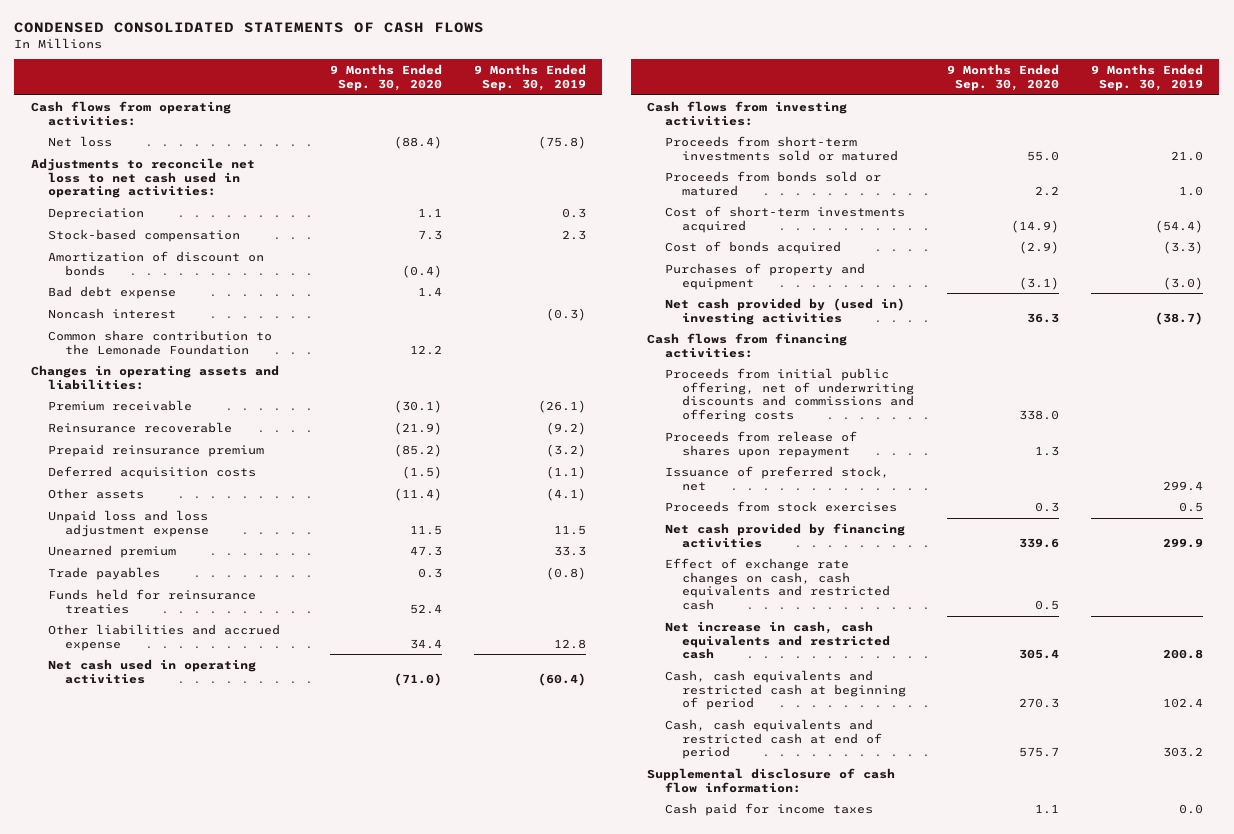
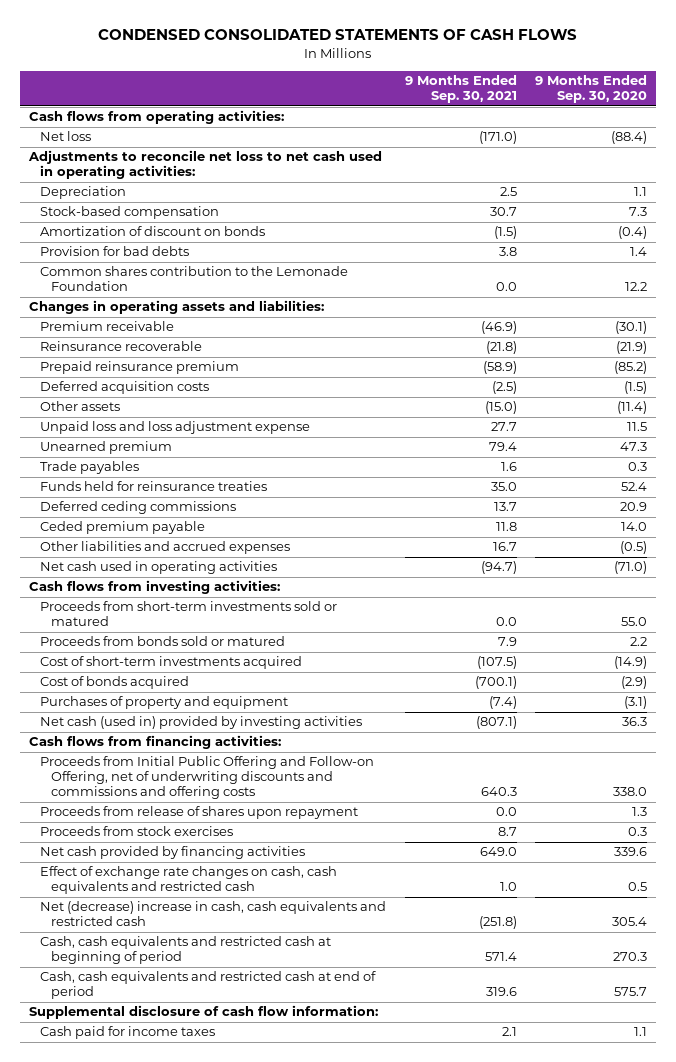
[474,64,587,92] 9 Months Ended Sep. 30, 2019 -> none
none -> [404,75,517,104] 9 Months Ended Sep. 30, 2021
[47,307,176,319] Noncash interest -> none
[47,285,176,299] Bad debt expense -> [40,246,190,257] Provision for bad debts
[47,329,272,355] Common share contribution to the Lemonade Foundation -> [40,266,349,292] Common shares contribution to the Lemonade Foundation
none -> [40,501,237,515] Deferred ceding commissions
none -> [40,521,206,535] Ceded premium payable
[47,623,280,651] Other liabilities and accrued expense -> [40,541,291,555] Other liabilities and accrued expenses
[409,638,442,649] 34.4 -> [619,541,647,555] (0.5)
[664,297,905,325] Net cash provided by (used in) investing activities -> [40,716,363,730] Net cash (used in) provided by investing activities
[664,367,915,422] Proceeds from initial public offering, net of underwriting discounts and commissions and offering costs -> [40,756,375,800] Proceeds from Initial Public Offering and Follow-on Offering, net of underwriting discounts and commissions and offering costs
[664,465,889,491] Issuance of preferred stock, net -> none
[664,620,891,660] Net increase in cash, cash equivalents and restricted cash -> [40,901,387,927] Net (decrease) increase in cash, cash equivalents and restricted cash

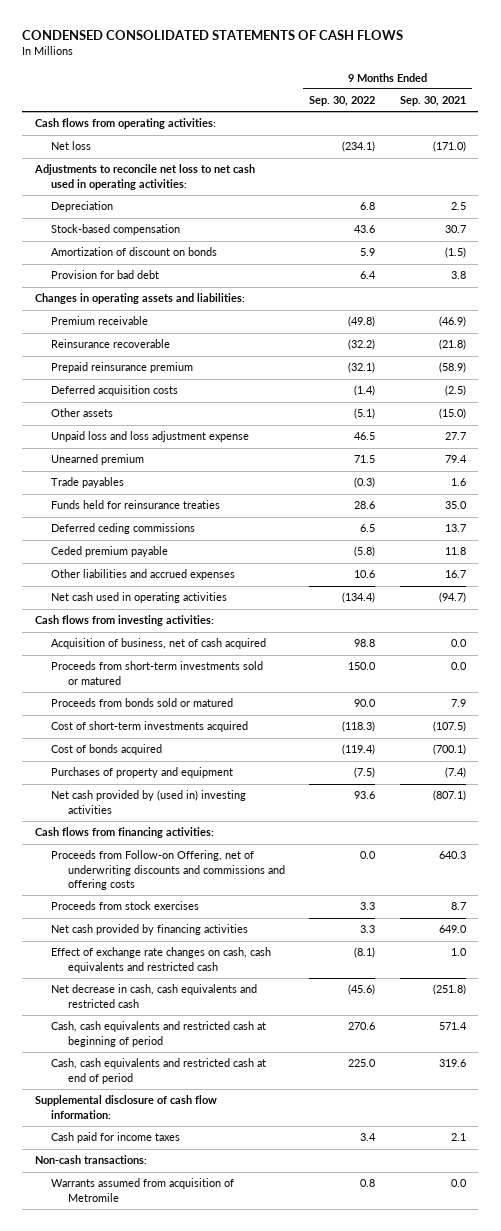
[534,75,647,104] 9 Months Ended Sep. 30, 2020 -> none
none -> [309,96,376,107] Sep. 30, 2022
[40,266,349,292] Common shares contribution to the Lemonade Foundation -> none
[40,246,190,257] Provision for bad debts -> [51,270,160,280] Provision for bad debt
none -> [51,638,267,650] Acquisition of business, net of cash acquired
[40,716,363,730] Net cash (used in) provided by investing activities -> [51,790,247,814] Net cash provided by (used in) investing activities
[40,806,359,820] Proceeds from release of shares upon repayment -> none
[40,756,375,800] Proceeds from Initial Public Offering and Follow-on Offering, net of underwriting discounts and commissions and offering costs -> [51,850,285,890] Proceeds from Follow-on Offering, net of underwriting discounts and commissions and offering costs
[40,901,387,927] Net (decrease) increase in cash, cash equivalents and restricted cash -> [51,984,258,1008] Net decrease in cash, cash equivalents and restricted cash
none -> [34,1155,147,1165] Non-cash transactions:
none -> [51,1178,235,1202] Warrants assumed from acquisition of Metromile

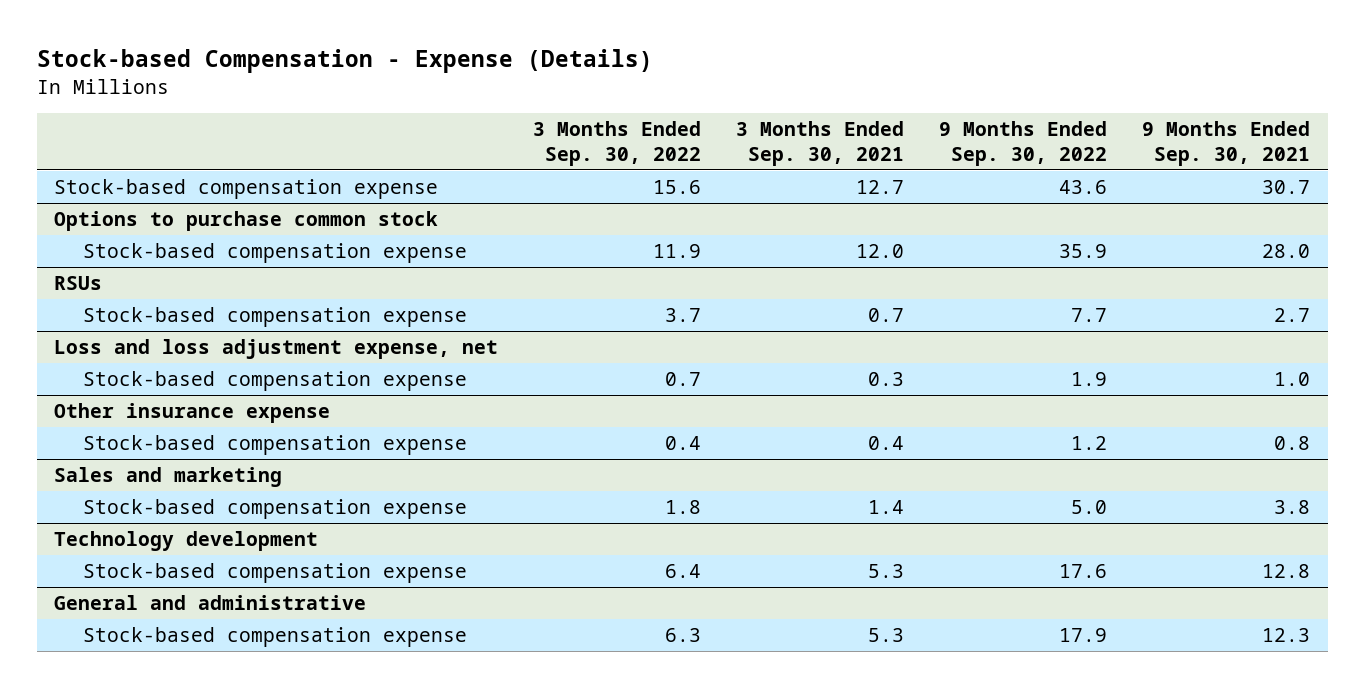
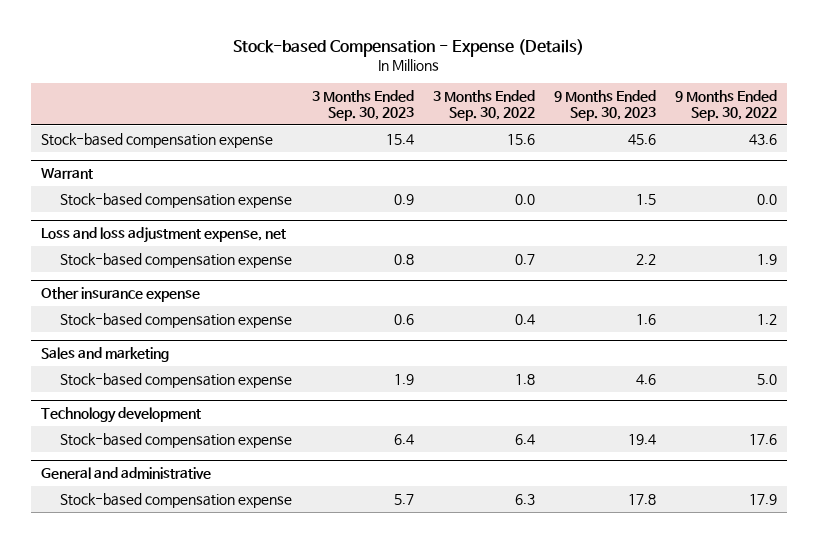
[736,121,905,167] 3 Months Ended Sep. 30, 2021 -> none
[1142,121,1311,167] 9 Months Ended Sep. 30, 2021 -> none
none -> [311,89,414,121] 3 Months Ended Sep. 30, 2023
none -> [554,89,657,121] 9 Months Ended Sep. 30, 2023
[54,210,439,231] Options to purchase common stock -> none
[54,275,103,290] RSUs -> none
[82,306,467,327] Stock-based compensation expense -> none
none -> [40,167,93,179] Warrant
[653,243,702,258] 11.9 -> [514,193,535,205] 0.0
[1059,243,1108,258] 35.9 -> [757,193,778,205] 0.0

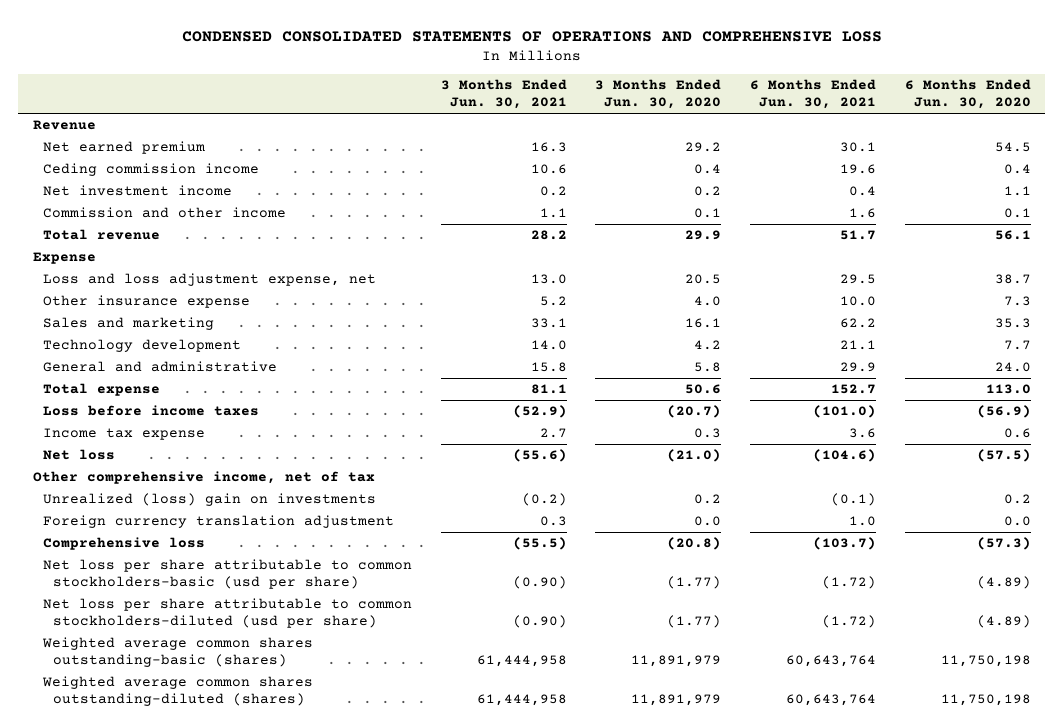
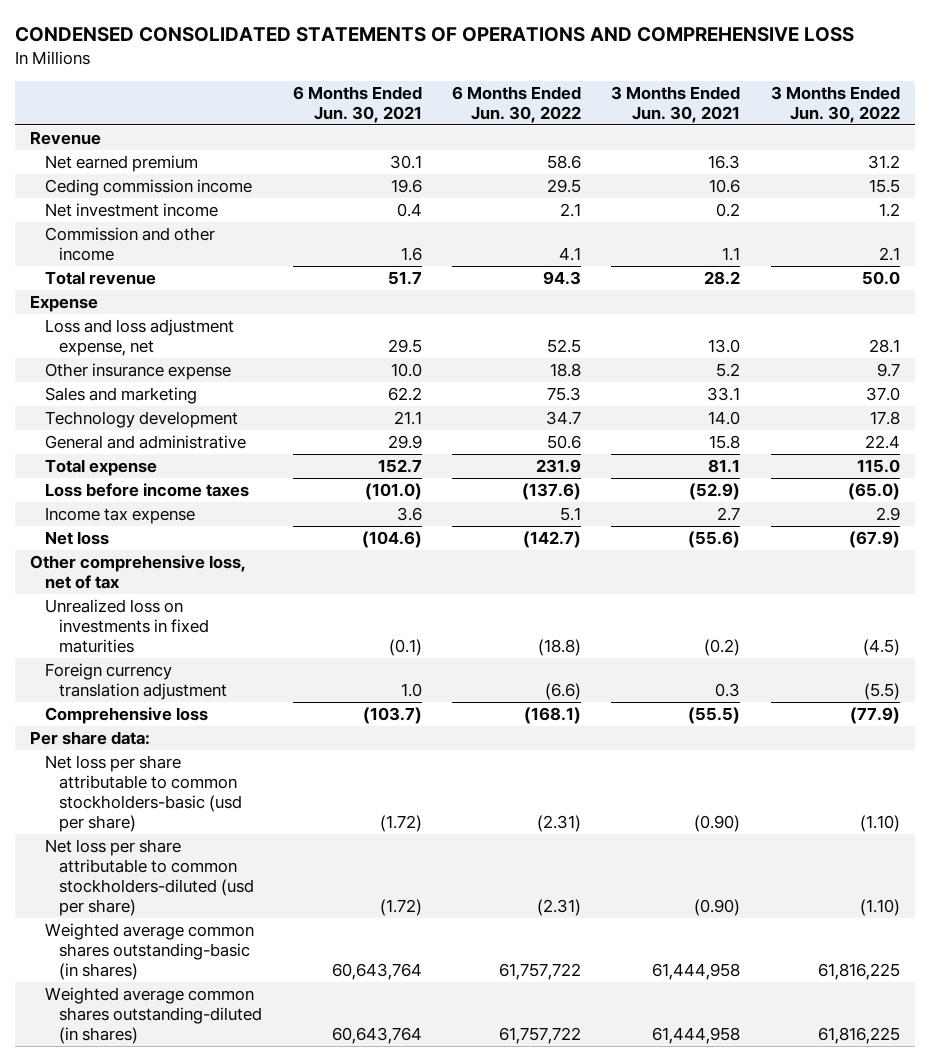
[595,79,722,110] 3 Months Ended Jun. 30, 2020 -> none
[904,79,1031,110] 6 Months Ended Jun. 30, 2020 -> none
none -> [451,85,581,123] 6 Months Ended Jun. 30, 2022
none -> [770,85,900,123] 3 Months Ended Jun. 30, 2022
[32,471,375,485] Other comprehensive income, net of tax -> [30,555,247,589] Other comprehensive loss, net of tax
[42,493,376,507] Unrealized (loss) gain on investments -> [44,599,210,653] Unrealized loss on investments in fixed maturities
none -> [30,731,151,746] Per share data:
[41,637,313,667] Weighted average common shares outstanding-basic (shares) -> [44,923,254,980] Weighted average common shares outstanding-basic (in shares)
[41,676,313,706] Weighted average common shares outstanding-diluted (shares) -> [44,987,263,1044] Weighted average common shares outstanding-diluted (in shares)

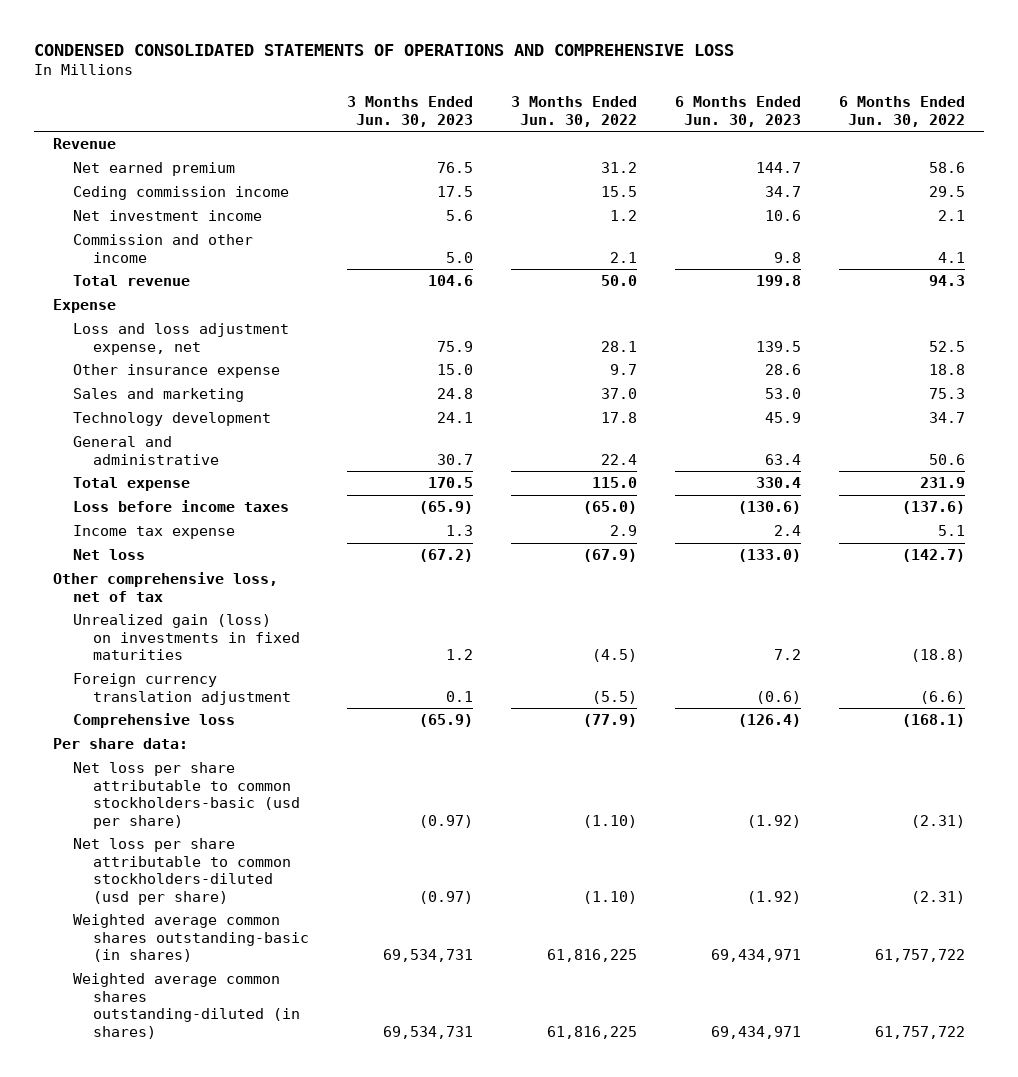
[292,85,422,123] 6 Months Ended Jun. 30, 2021 -> none
[611,85,741,123] 3 Months Ended Jun. 30, 2021 -> none
none -> [347,95,474,127] 3 Months Ended Jun. 30, 2023
none -> [675,95,802,127] 6 Months Ended Jun. 30, 2023
[44,599,210,653] Unrealized loss on investments in fixed maturities -> [72,614,301,661] Unrealized gain (loss) on investments in fixed maturities

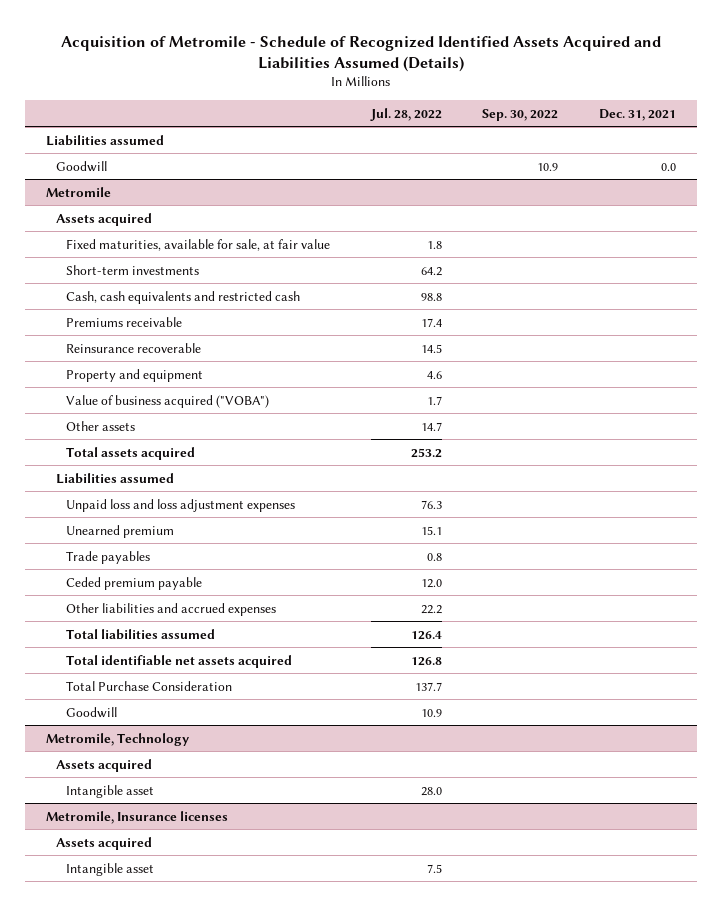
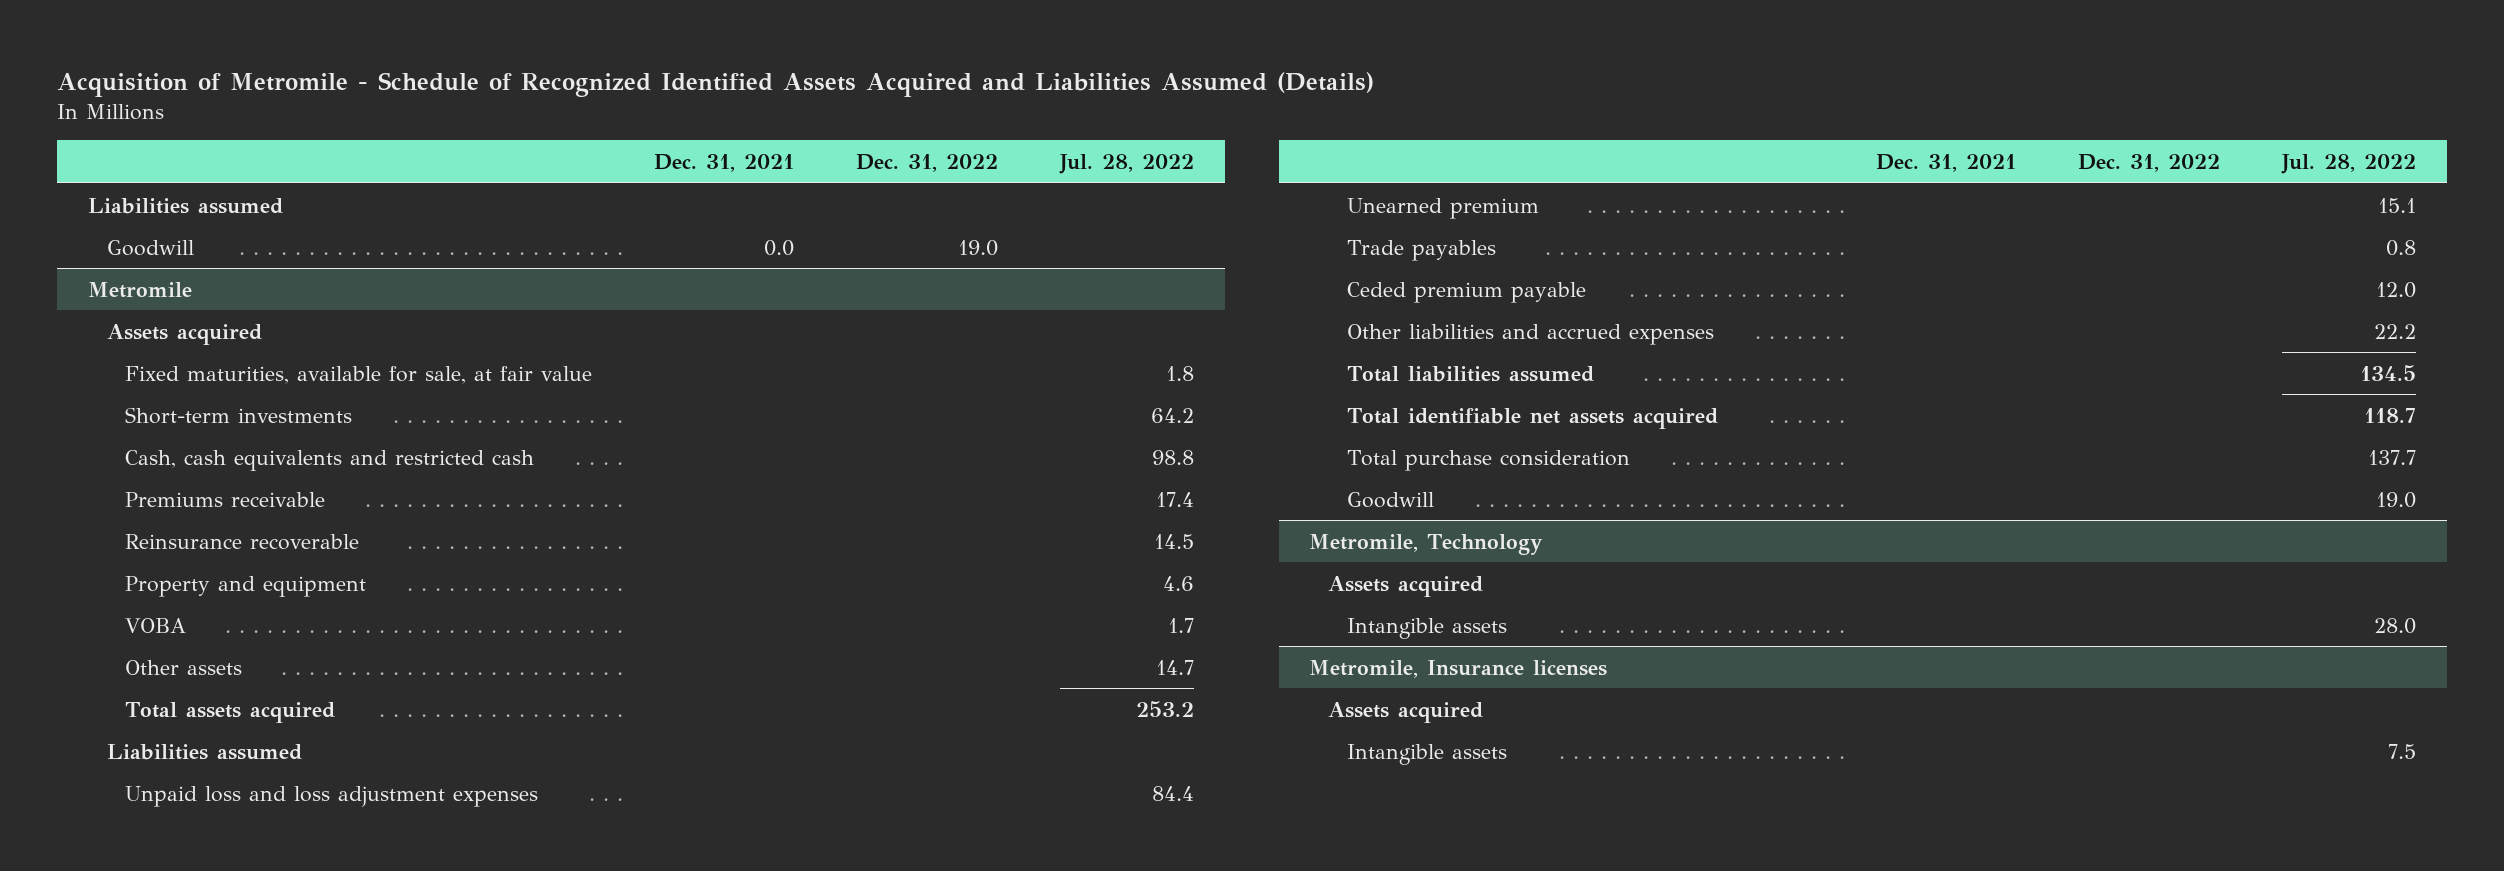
[482,108,559,121] Sep. 30, 2022 -> none
none -> [856,153,999,172] Dec. 31, 2022
[66,394,270,408] Value of business acquired ("VOBA") -> [125,617,187,633] VOBA
[420,499,442,509] 76.3 -> [1152,785,1195,801] 84.4
[410,630,442,640] 126.4 -> [2359,364,2416,381] 134.5
[410,656,442,666] 126.8 -> [2363,407,2416,423] 118.7
[66,680,233,691] Total Purchase Consideration -> [1346,449,1630,471] Total purchase consideration
[420,708,442,717] 10.9 -> [2375,491,2416,508] 19.0
[66,784,155,798] Intangible asset -> [1346,617,1507,639] Intangible assets
[66,862,155,876] Intangible asset -> [1346,743,1507,765] Intangible assets

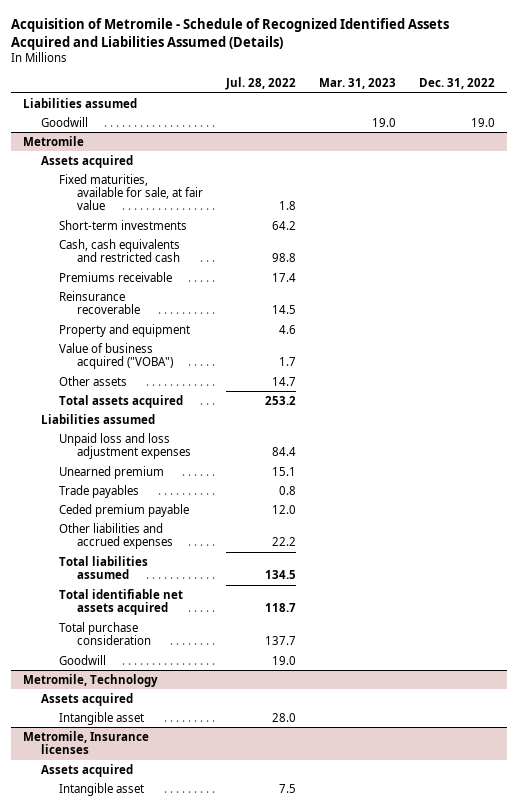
[654,153,795,172] Dec. 31, 2021 -> none
none -> [319,78,397,90] Mar. 31, 2023
[125,617,187,633] VOBA -> [58,342,174,369] Value of business acquired ("VOBA")
[1346,617,1507,639] Intangible assets -> [58,711,144,725] Intangible asset
[1346,743,1507,765] Intangible assets -> [58,782,144,796] Intangible asset

